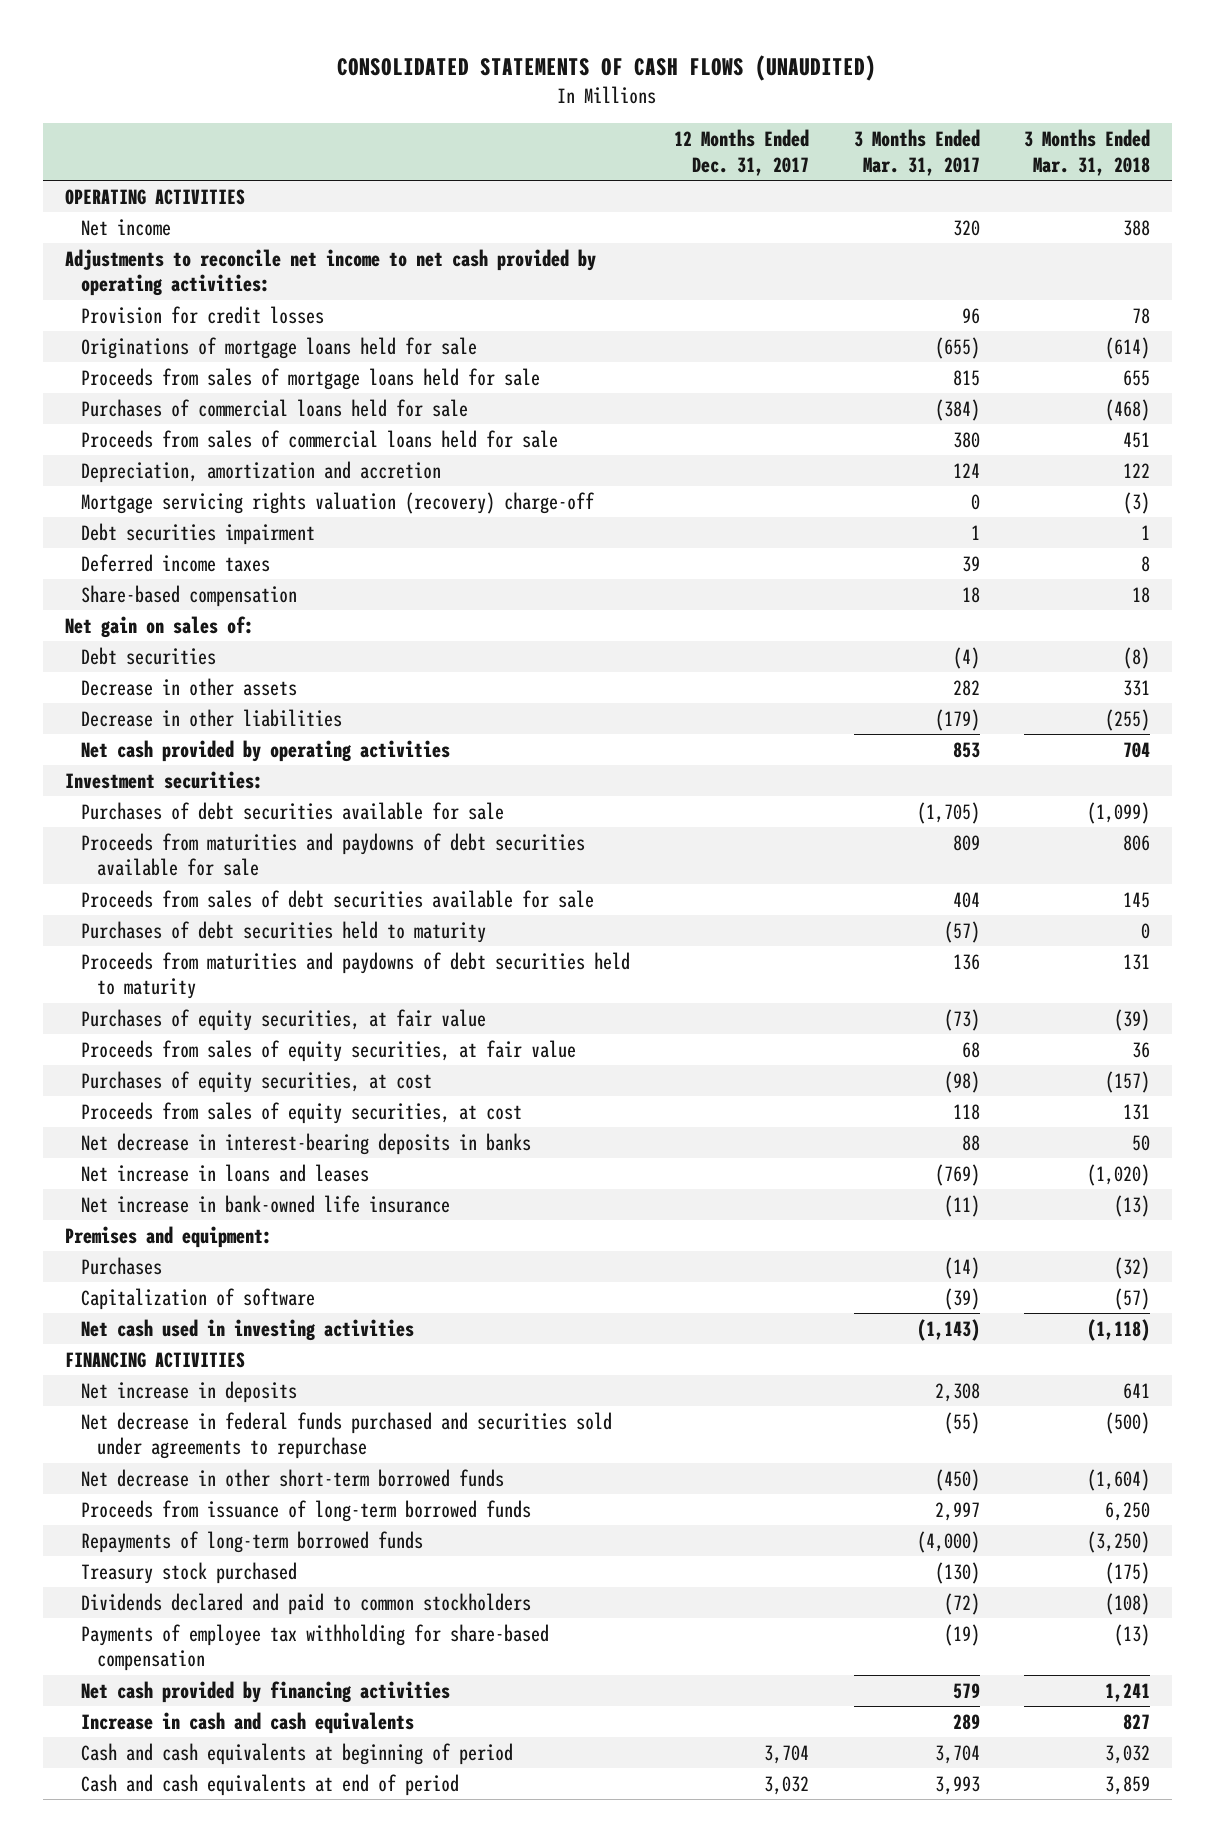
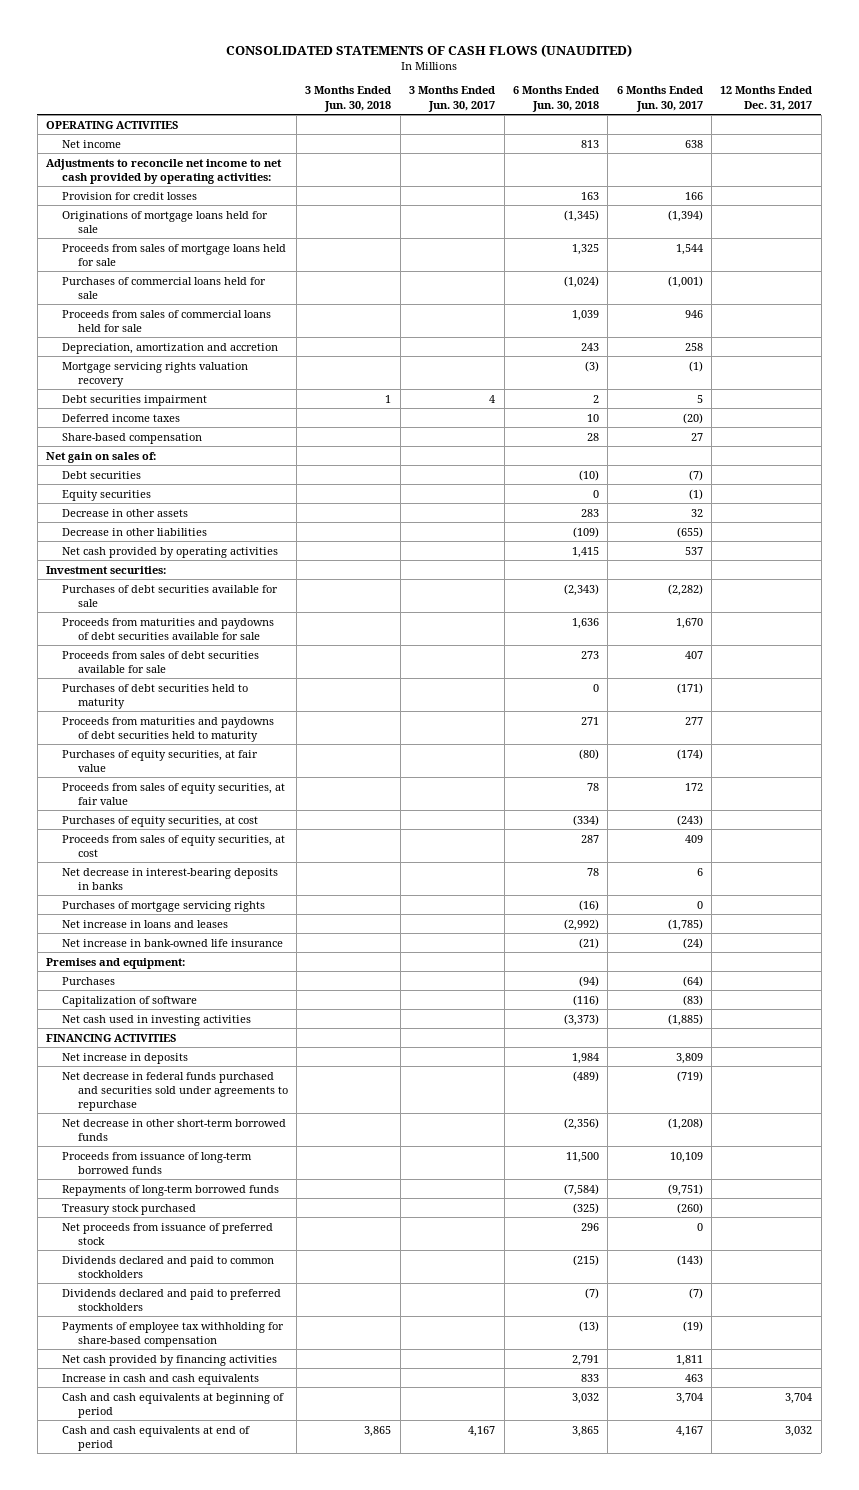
[853,129,980,176] 3 Months Ended Mar. 31, 2017 -> none
[1023,129,1150,176] 3 Months Ended Mar. 31, 2018 -> none
none -> [305,86,392,112] 3 Months Ended Jun. 30, 2018
none -> [409,86,496,112] 3 Months Ended Jun. 30, 2017
none -> [512,86,599,112] 6 Months Ended Jun. 30, 2018
none -> [616,86,703,112] 6 Months Ended Jun. 30, 2017
[81,491,596,514] Mortgage servicing rights valuation (recovery) charge-off -> [61,361,248,387] Mortgage servicing rights valuation recovery
none -> [61,489,151,501] Equity securities
none -> [61,900,265,912] Purchases of mortgage servicing rights
none -> [61,1222,273,1245] Net proceeds from issuance of preferred stock
none -> [61,1288,281,1311] Dividends declared and paid to preferred stockholders

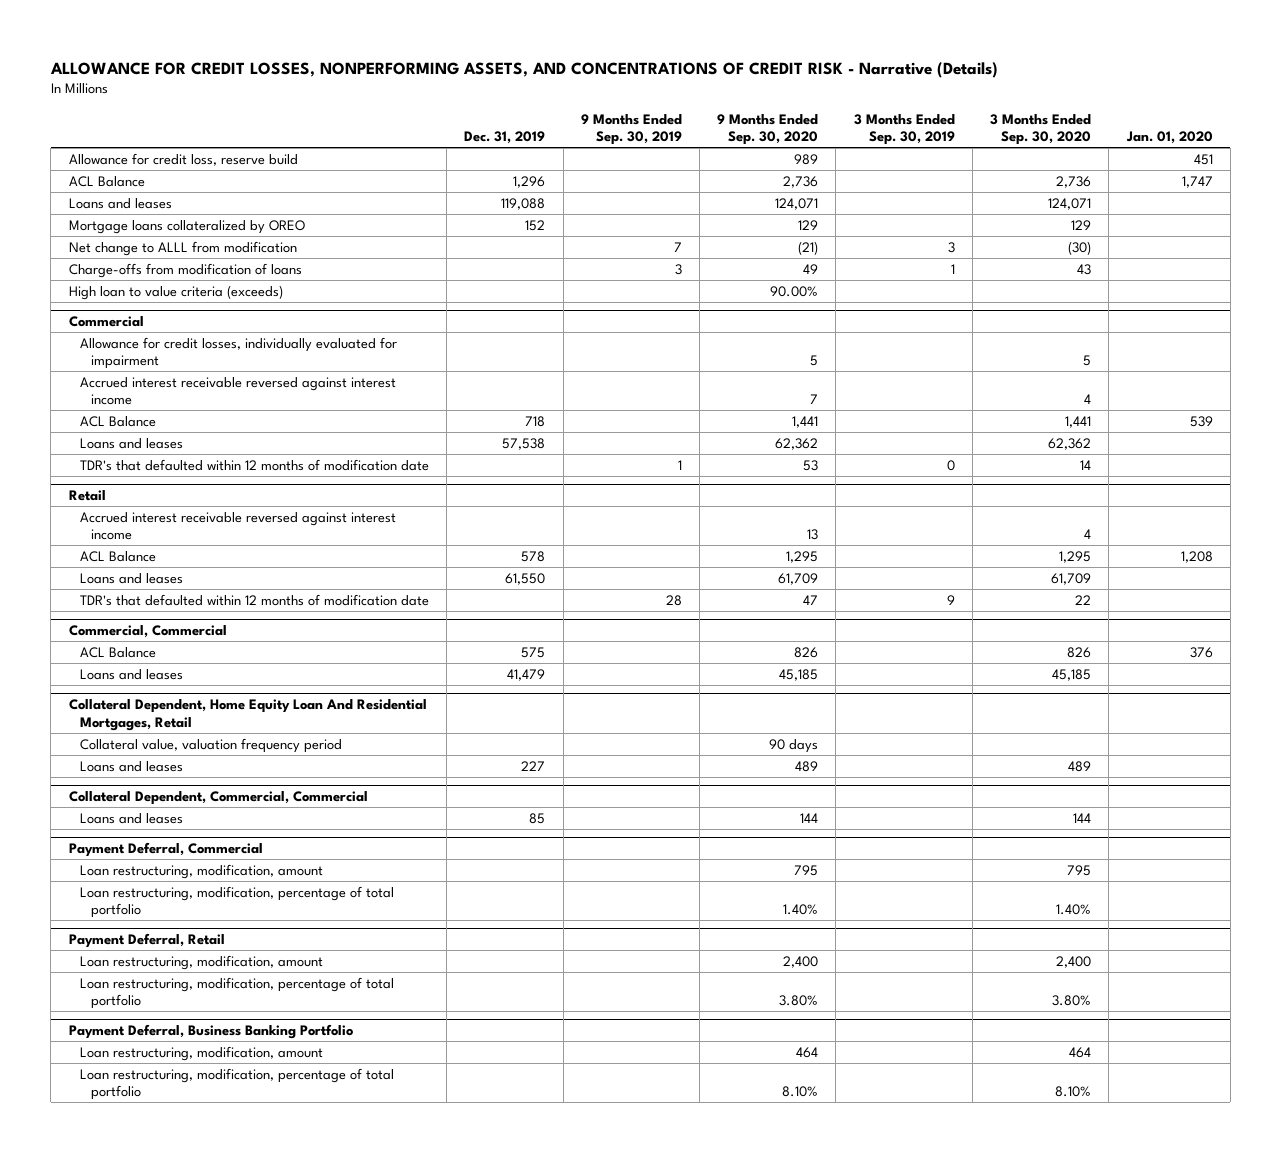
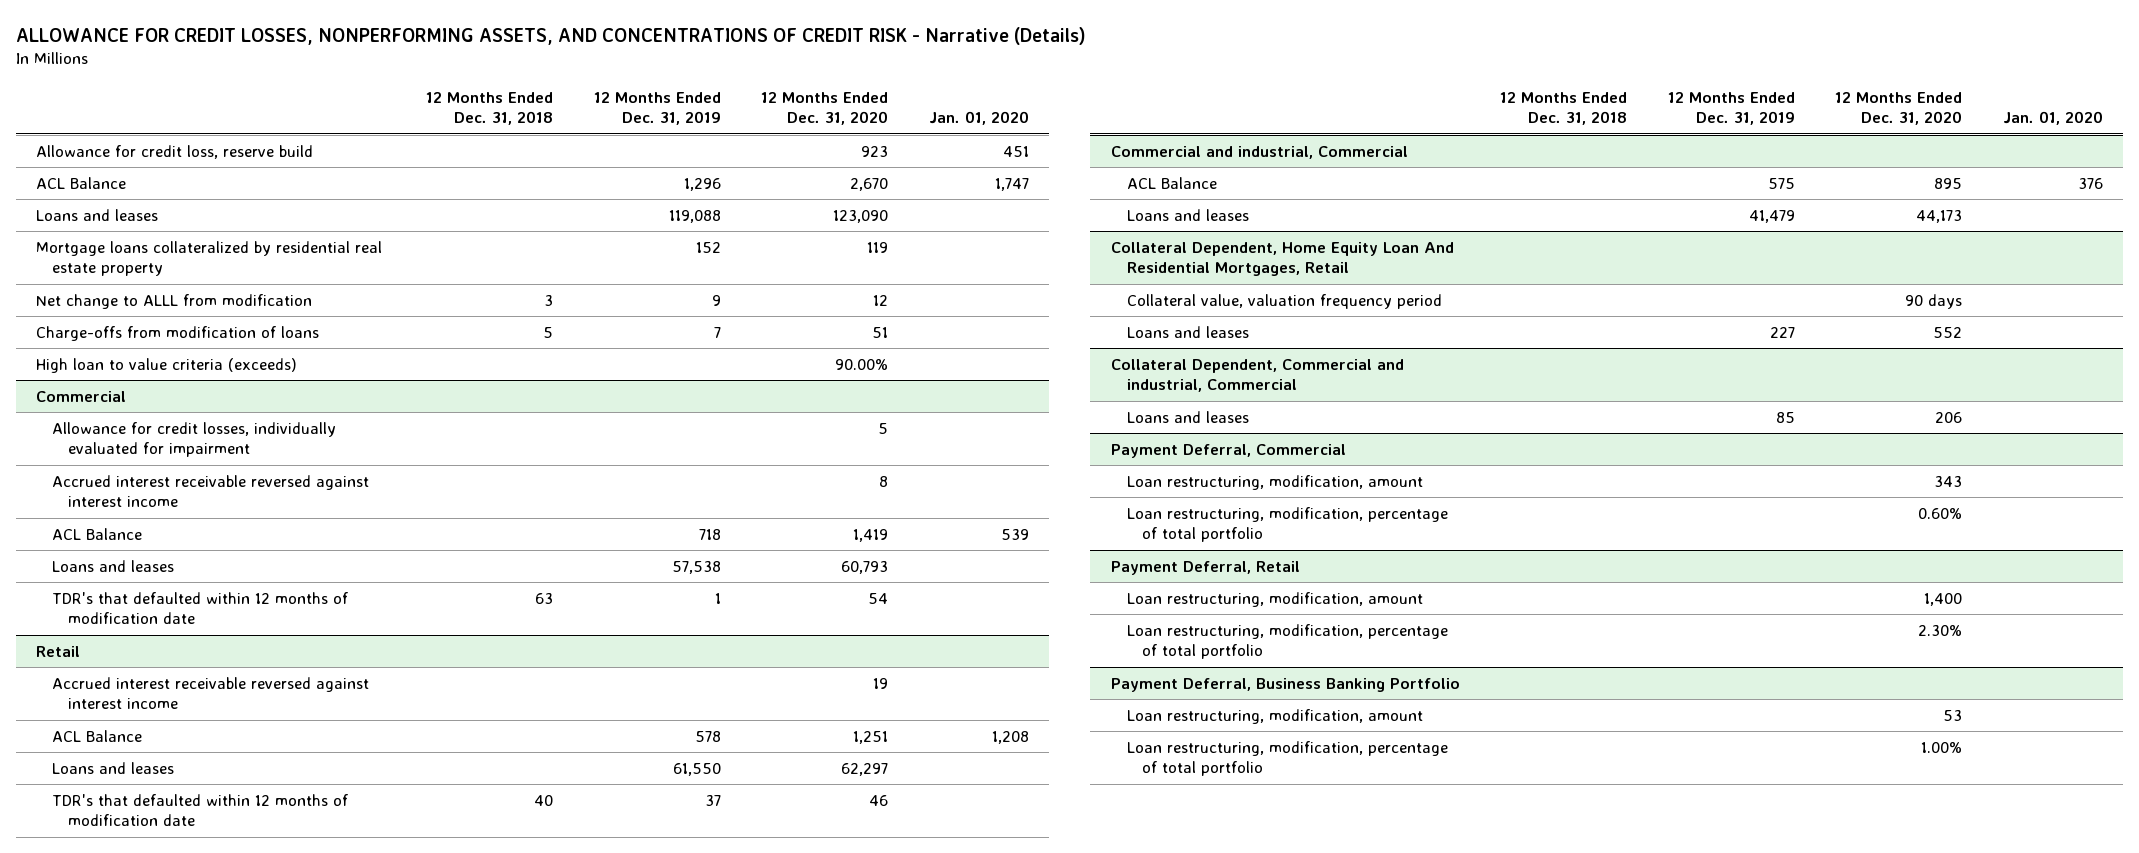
[464,131,546,145] Dec. 31, 2019 -> none
[580,113,682,146] 9 Months Ended Sep. 30, 2019 -> none
[717,113,819,146] 9 Months Ended Sep. 30, 2020 -> none
[853,113,955,146] 3 Months Ended Sep. 30, 2019 -> none
[990,113,1092,146] 3 Months Ended Sep. 30, 2020 -> none
none -> [426,91,554,126] 12 Months Ended Dec. 31, 2018
none -> [593,91,721,126] 12 Months Ended Dec. 31, 2019
none -> [761,91,889,126] 12 Months Ended Dec. 31, 2020
[68,219,305,234] Mortgage loans collateralized by OREO -> [36,240,383,277] Mortgage loans collateralized by residential real estate property
[68,625,227,639] Commercial, Commercial -> [1110,145,1408,159] Commercial and industrial, Commercial
[68,791,368,806] Collateral Dependent, Commercial, Commercial -> [1110,358,1404,393] Collateral Dependent, Commercial and industrial, Commercial

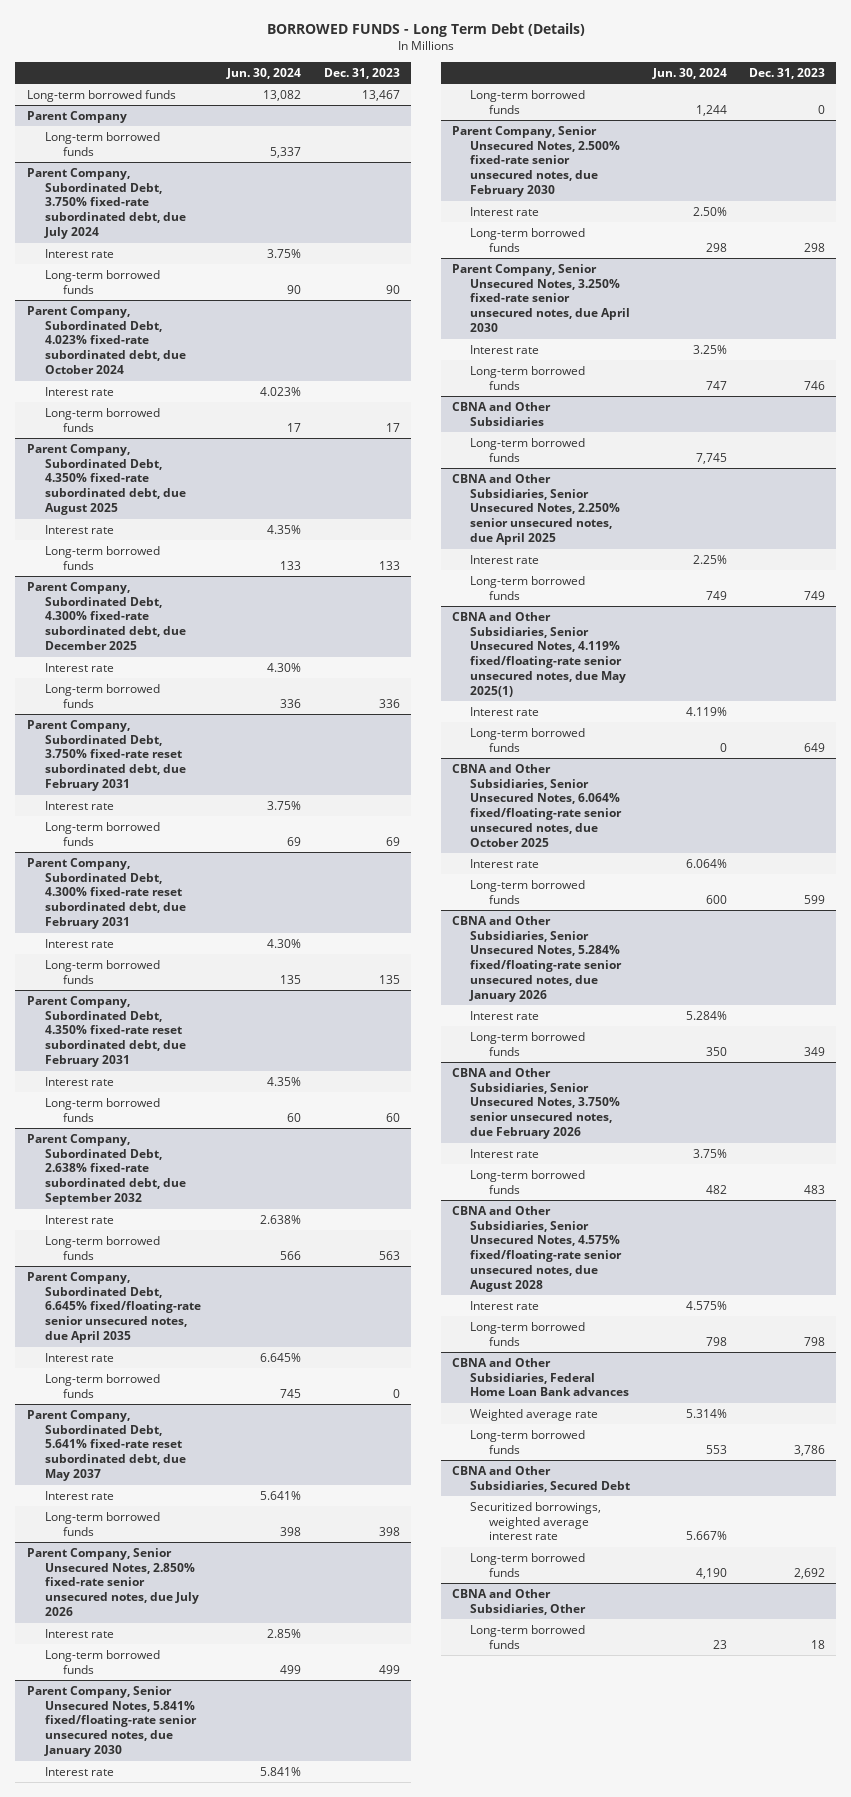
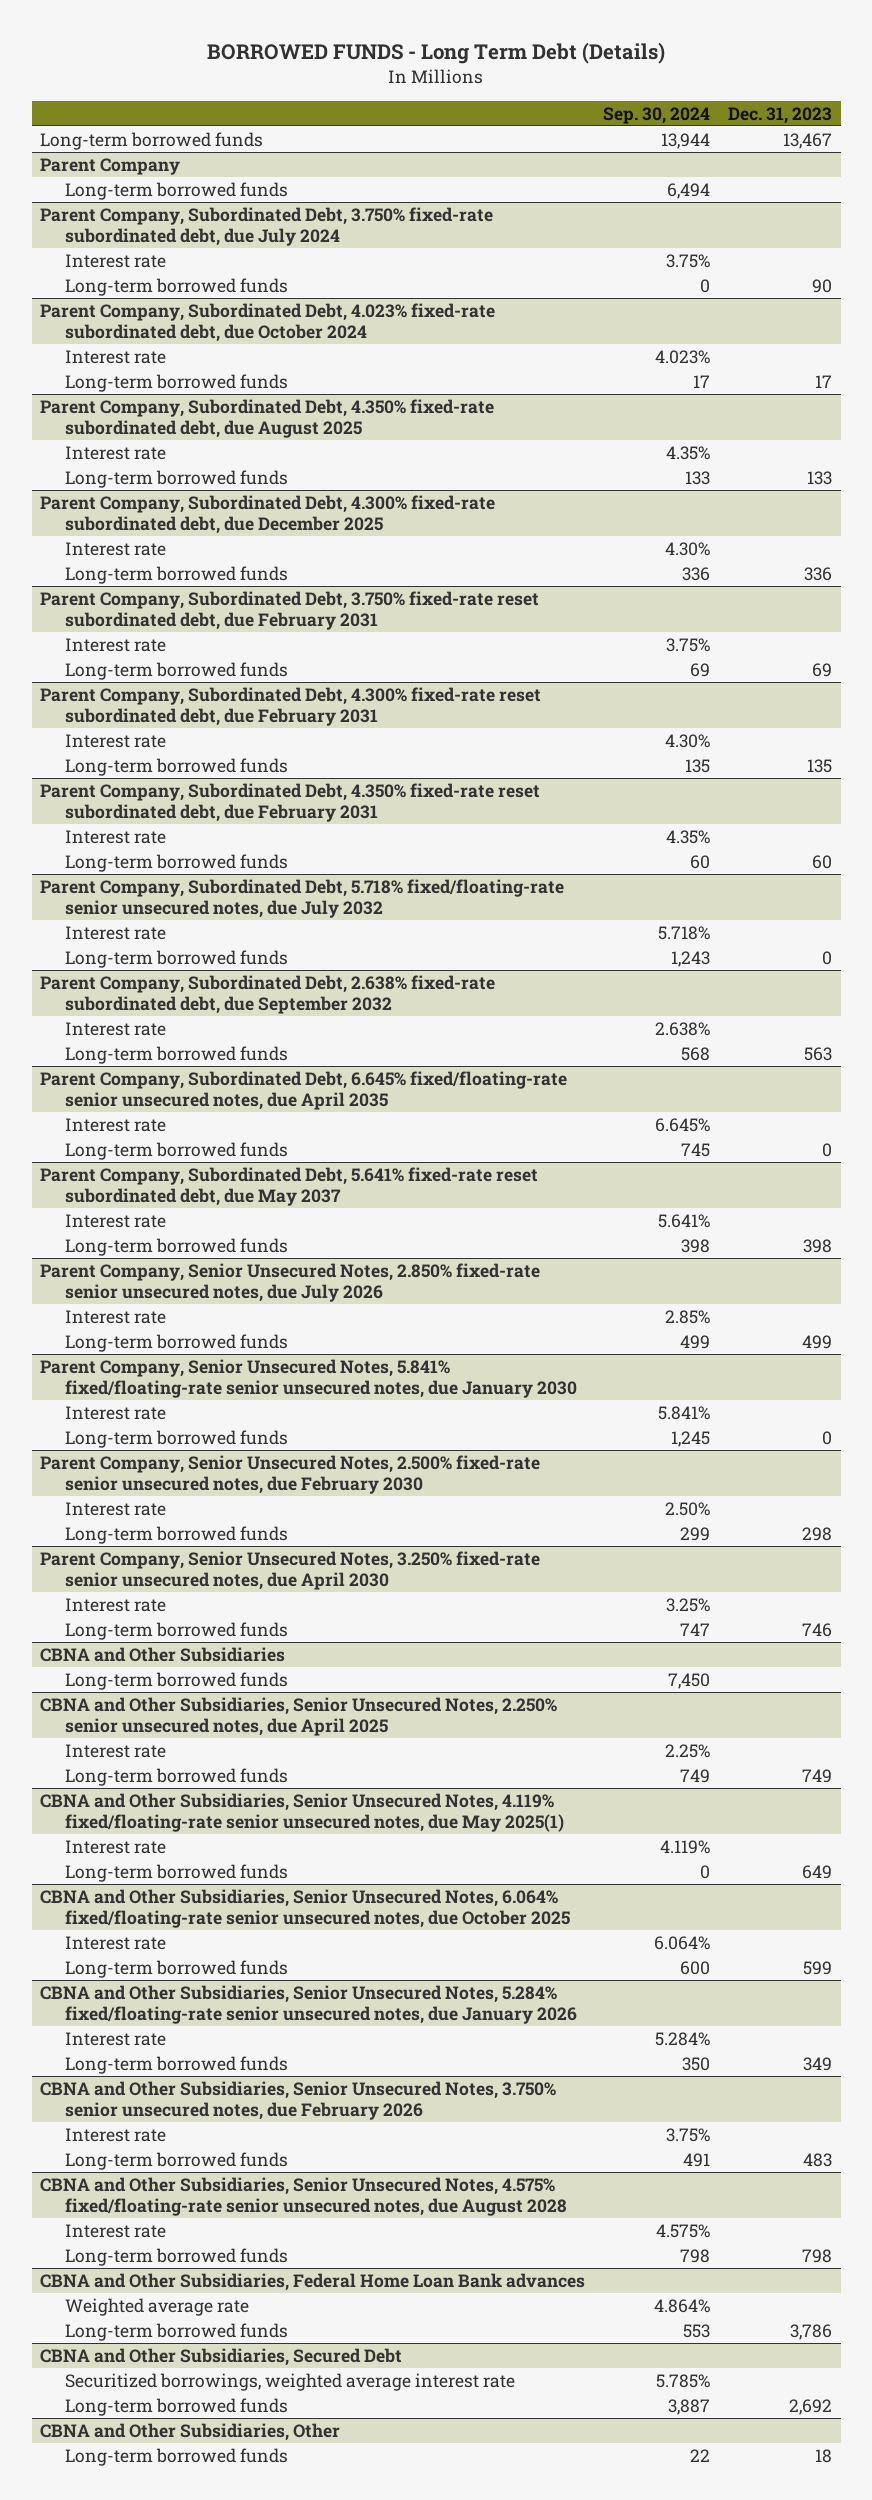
[226,67,302,79] Jun. 30, 2024 -> none
none -> [603,106,711,124] Sep. 30, 2024
none -> [40,879,565,918] Parent Company, Subordinated Debt, 5.718% fixed/floating-rate senior unsecured notes, due July 2032
none -> [64,926,166,941] Interest rate
none -> [64,950,288,969] Long-term borrowed funds

